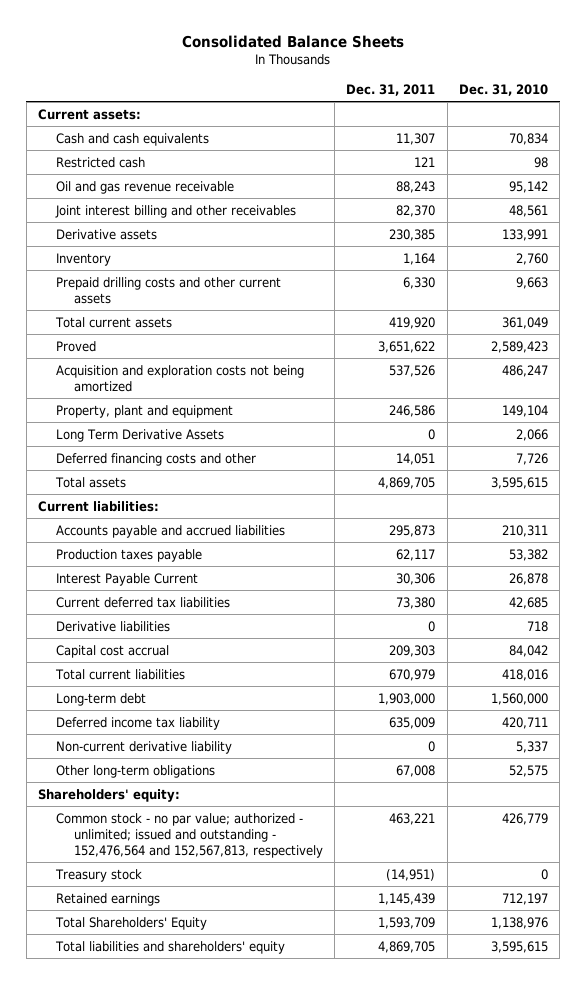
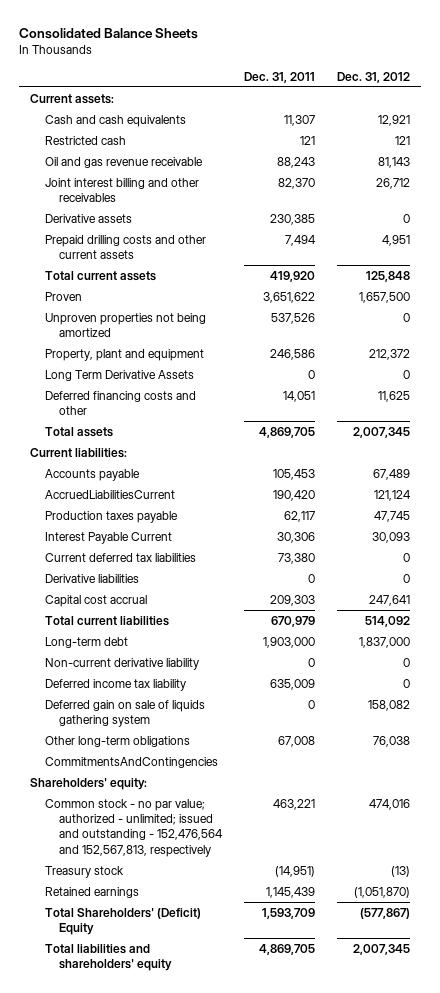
[458,83,548,96] Dec. 31, 2010 -> none
none -> [336,71,410,83] Dec. 31, 2012
[55,252,111,266] Inventory -> none
[403,276,436,289] 6,330 -> [284,234,316,246] 7,494
[55,340,96,352] Proved -> [44,291,82,301] Proven
[55,364,304,392] Acquisition and exploration costs not being amortized -> [44,312,206,338] Unproven properties not being amortized
[55,524,285,538] Accounts payable and accrued liabilities -> none
none -> [44,468,140,481] Accounts payable
none -> [44,489,175,499] AccruedLiabilitiesCurrent
[55,716,220,730] Deferred income tax liability -> [44,678,186,691] Deferred income tax liability
none -> [44,699,205,728] Deferred gain on sale of liquids gathering system
none -> [44,756,218,768] CommitmentsAndContingencies
[54,916,207,930] Total Shareholders' Equity -> [44,907,201,936] Total Shareholders' (Deficit) Equity

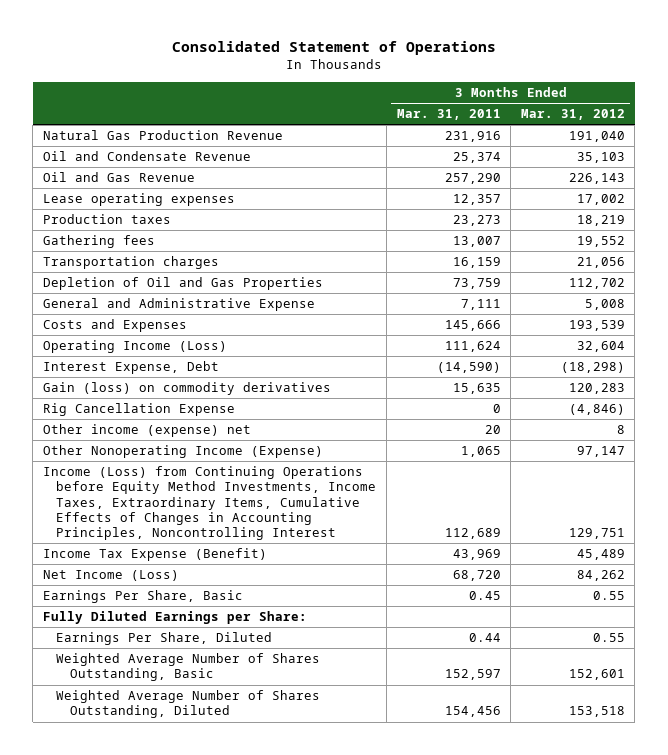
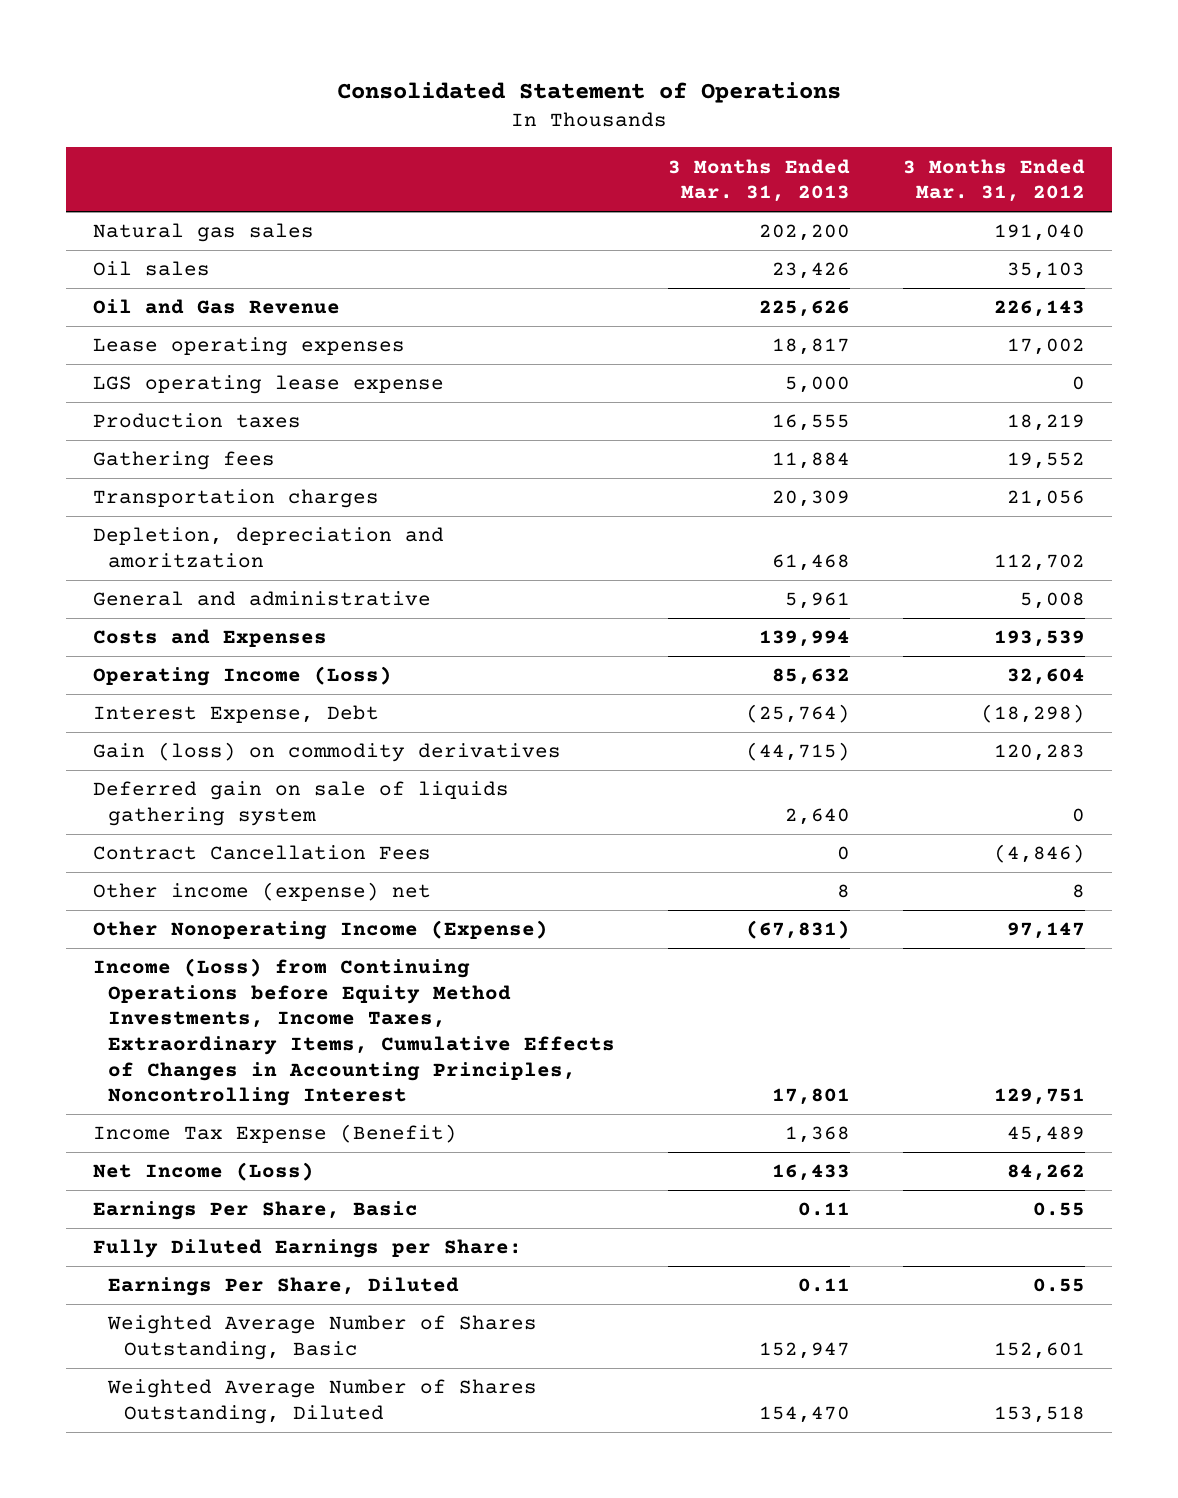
[396,109,501,121] Mar. 31, 2011 -> none
none -> [668,158,851,203] 3 Months Ended Mar. 31, 2013
[42,130,283,141] Natural Gas Production Revenue -> [92,223,314,243] Natural gas sales
[42,151,251,162] Oil and Condensate Revenue -> [92,261,210,277] Oil sales
none -> [92,375,444,395] LGS operating lease expense
[42,277,323,291] Depletion of Oil and Gas Properties -> [92,527,444,568] Depletion, depreciation and amoritzation
[42,298,315,312] General and Administrative Expense -> [92,591,431,607] General and administrative
none -> [92,781,509,826] Deferred gain on sale of liquids gathering system
[42,403,235,417] Rig Cancellation Expense -> [92,845,431,861] Contract Cancellation Fees

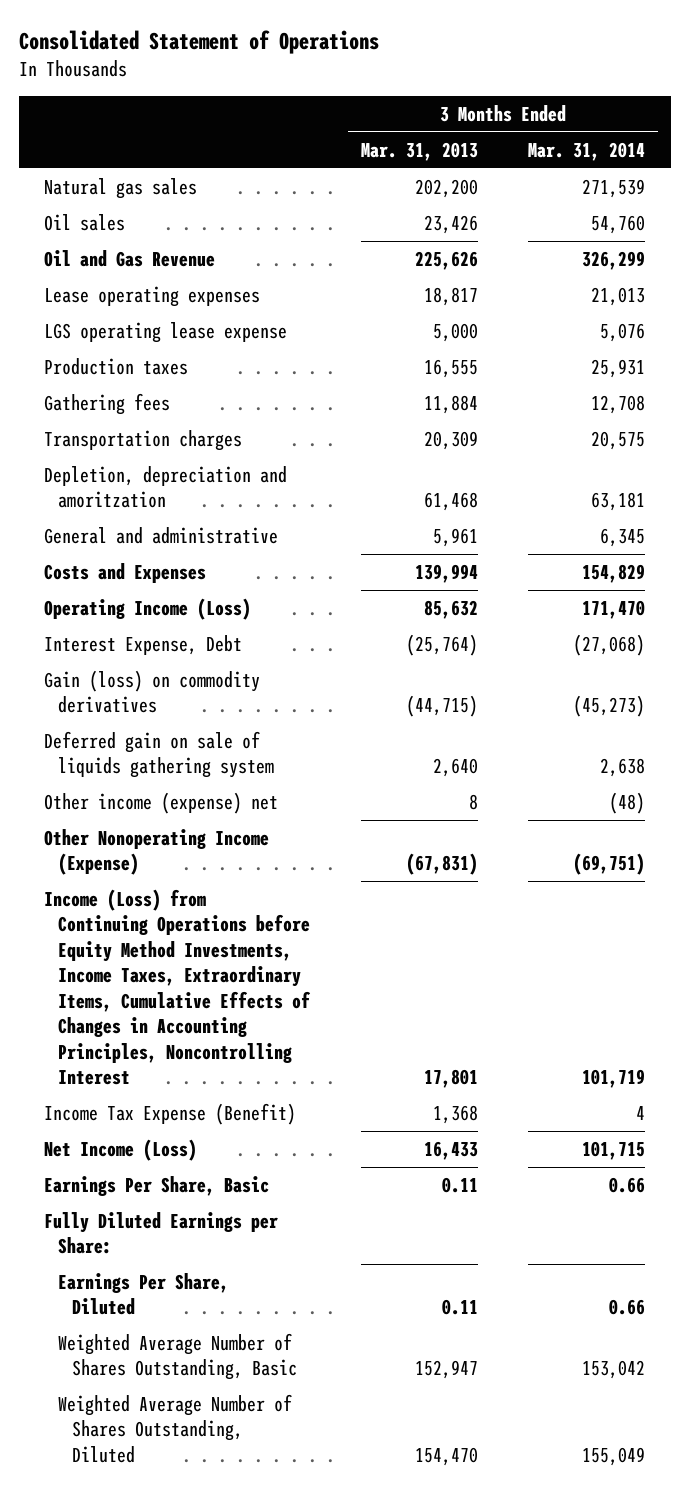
[903,158,1086,203] 3 Months Ended Mar. 31, 2012 -> none
none -> [528,141,646,161] Mar. 31, 2014
[92,845,431,861] Contract Cancellation Fees -> none

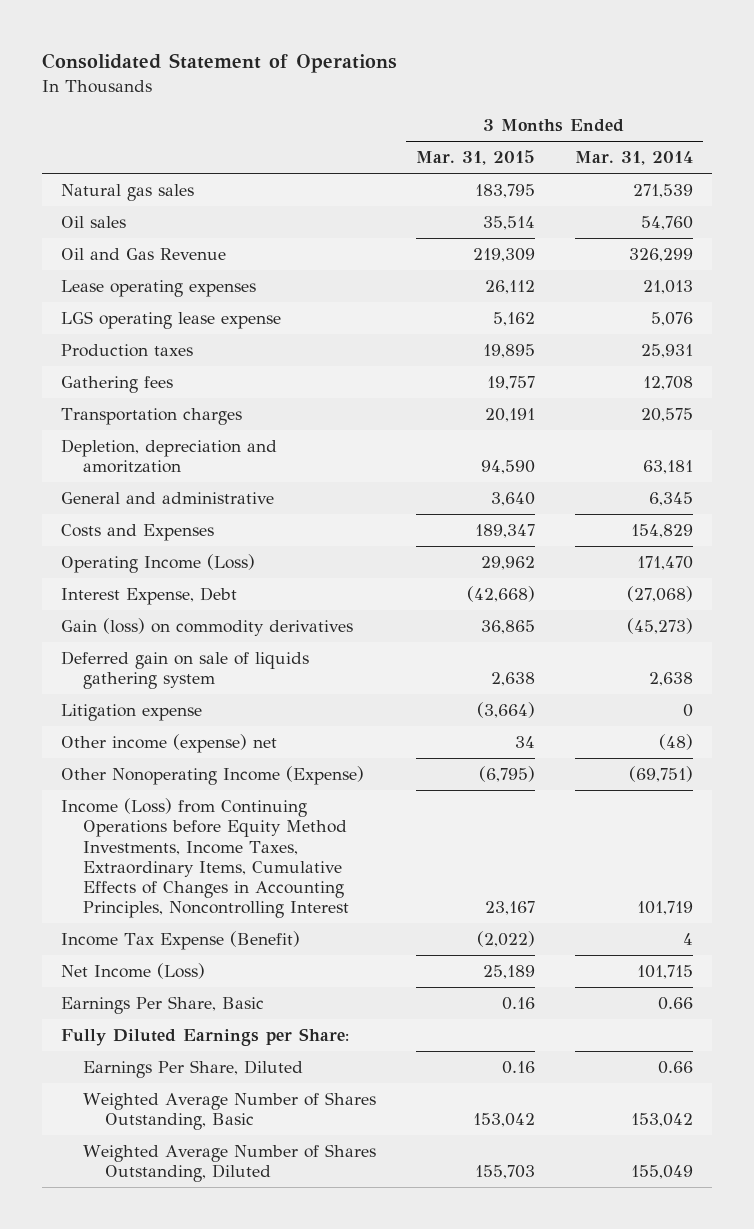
[360,141,478,161] Mar. 31, 2013 -> none
none -> [416,150,536,166] Mar. 31, 2015
none -> [61,704,203,722] Litigation expense

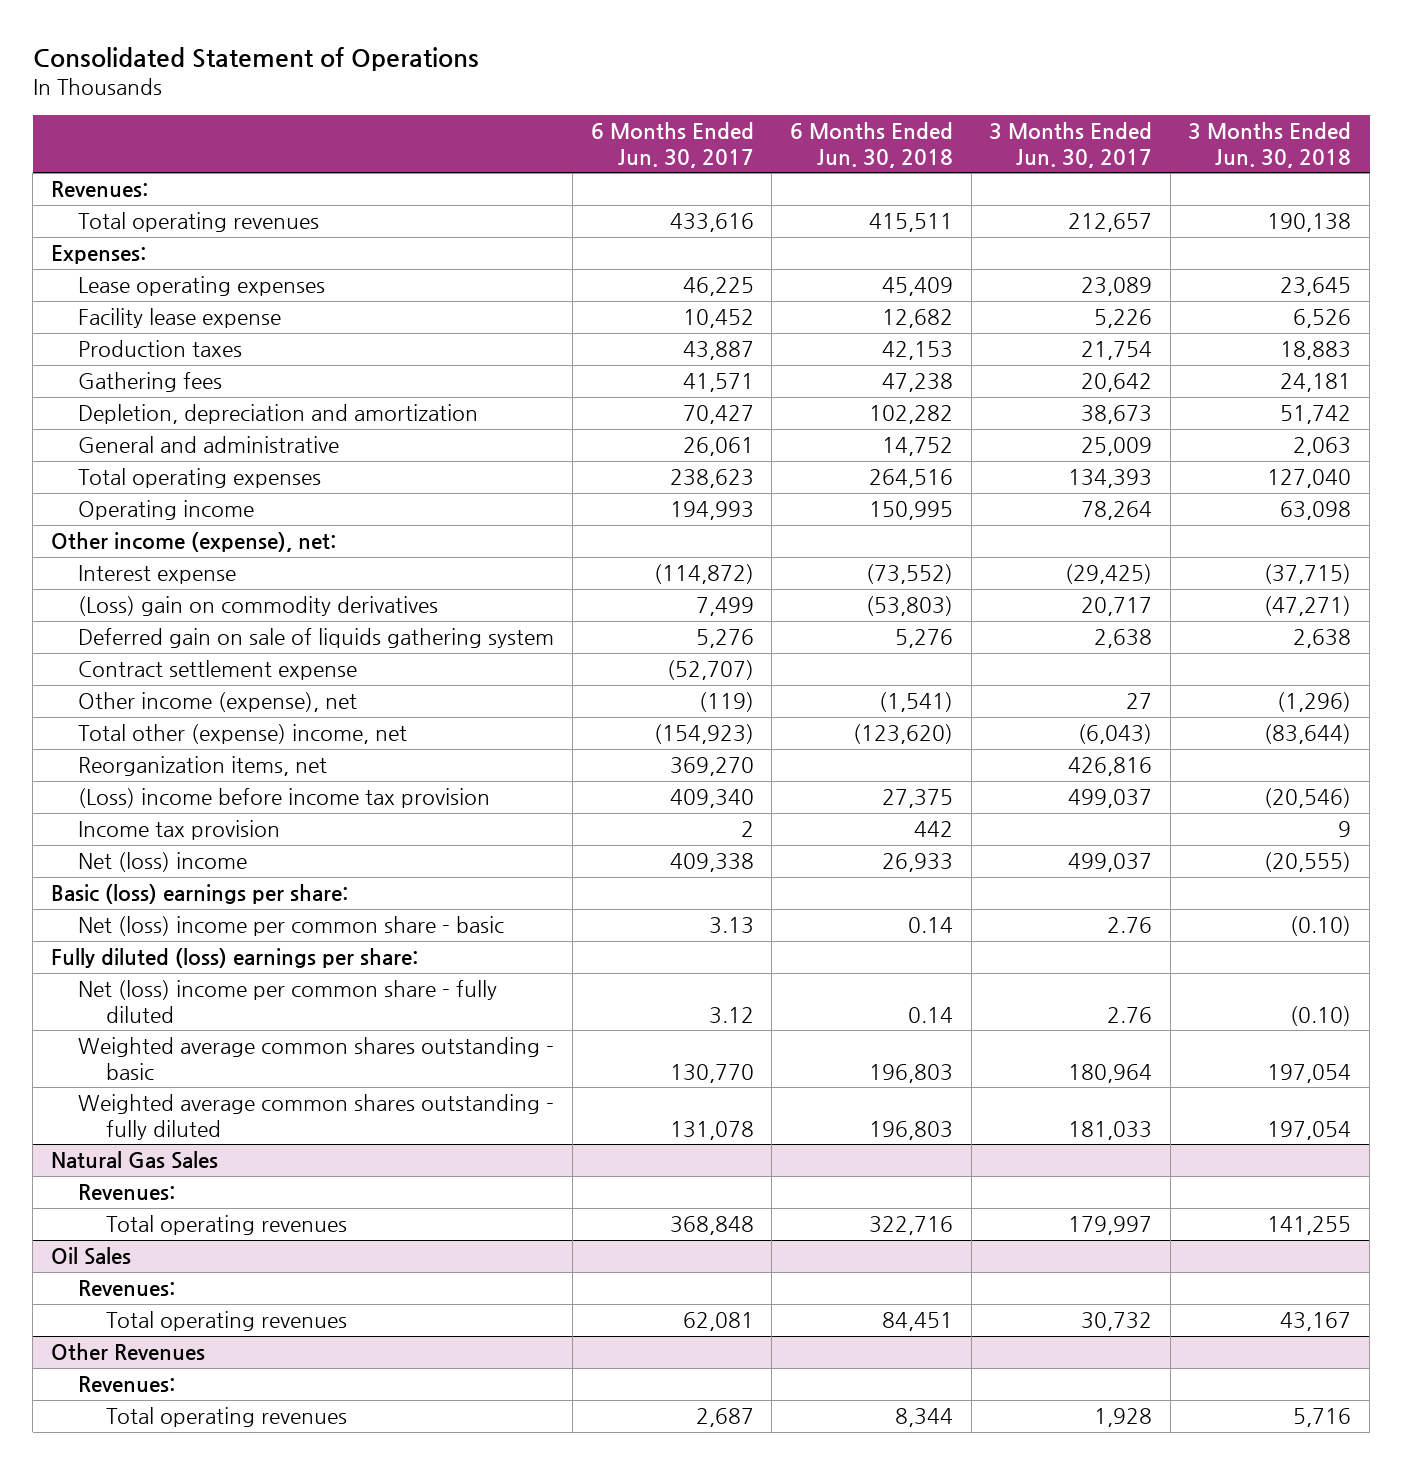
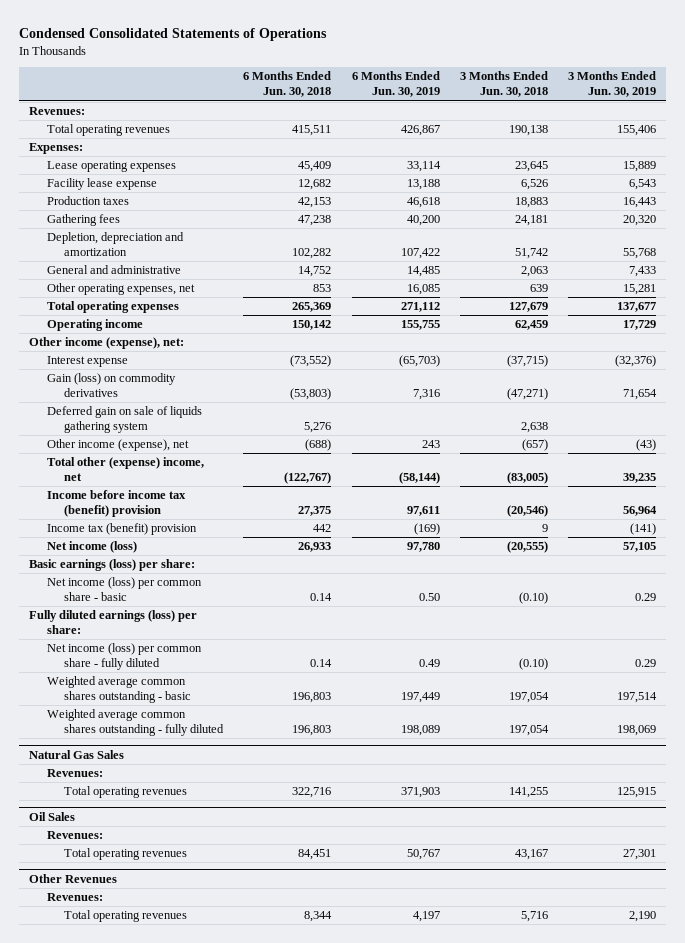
[32,46,479,71] Consolidated Statement of Operations -> [18,28,327,42] Condensed Consolidated Statements of Operations
[590,122,754,168] 6 Months Ended Jun. 30, 2017 -> none
[989,122,1153,168] 3 Months Ended Jun. 30, 2017 -> none
none -> [351,71,440,98] 6 Months Ended Jun. 30, 2019
none -> [567,71,656,98] 3 Months Ended Jun. 30, 2019
none -> [46,283,195,296] Other operating expenses, net
[868,469,953,489] 264,516 -> [292,302,332,313] 265,369
[1267,469,1352,489] 127,040 -> [508,302,548,313] 127,679
[868,501,953,521] 150,995 -> [292,320,332,331] 150,142
[1280,501,1352,521] 63,098 -> [514,320,548,331] 62,459
[78,596,439,617] (Loss) gain on commodity derivatives -> [46,373,176,398] Gain (loss) on commodity derivatives
[78,660,358,681] Contract settlement expense -> none
[78,756,328,777] Reorganization items, net -> none
[878,692,953,713] (1,541) -> [305,439,332,452] (688)
[1277,692,1352,713] (1,296) -> [521,439,548,452] (657)
[852,724,953,745] (123,620) -> [284,472,332,485] (122,767)
[1264,724,1352,745] (83,644) -> [506,472,548,485] (83,005)
[78,788,491,809] (Loss) income before income tax provision -> [46,490,186,518] Income before income tax (benefit) provision
[78,820,281,841] Income tax provision -> [46,523,197,536] Income tax (benefit) provision
[78,852,248,873] Net (loss) income -> [46,541,137,554] Net income (loss)
[50,884,348,905] Basic (loss) earnings per share: -> [28,559,195,572] Basic earnings (loss) per share:
[78,916,505,937] Net (loss) income per common share - basic -> [46,577,202,602] Net income (loss) per common share - basic
[50,948,418,969] Fully diluted (loss) earnings per share: -> [28,610,197,635] Fully diluted earnings (loss) per share:
[78,980,498,1023] Net (loss) income per common share - fully diluted -> [46,643,202,671] Net income (loss) per common share - fully diluted

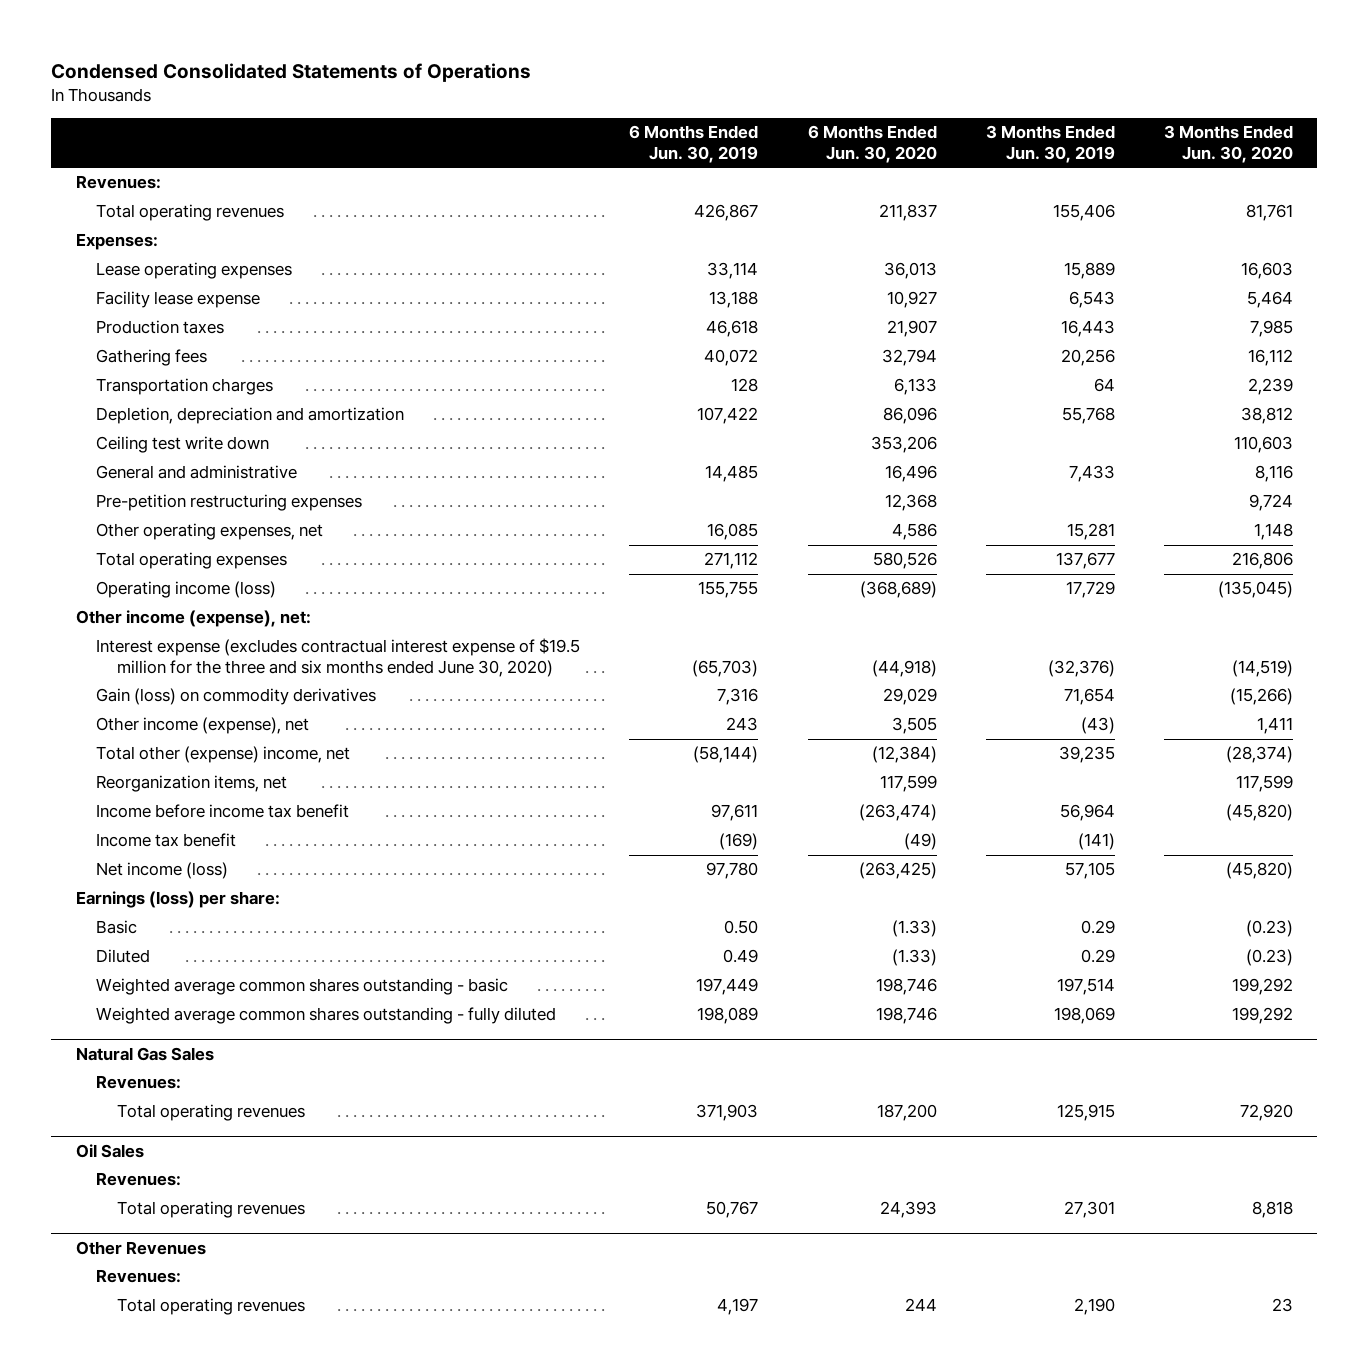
[243,71,332,98] 6 Months Ended Jun. 30, 2018 -> none
[459,71,548,98] 3 Months Ended Jun. 30, 2018 -> none
none -> [807,125,937,164] 6 Months Ended Jun. 30, 2020
none -> [1163,125,1293,164] 3 Months Ended Jun. 30, 2020
[406,215,440,227] 40,200 -> [704,349,759,367] 40,072
[622,215,656,227] 20,320 -> [1060,349,1115,367] 20,256
none -> [96,378,274,396] Transportation charges
none -> [96,436,270,454] Ceiling test write down
none -> [96,494,363,512] Pre-petition restructuring expenses
[46,319,143,332] Operating income -> [96,581,277,599] Operating income (loss)
[46,356,128,368] Interest expense -> [96,638,581,678] Interest expense (excludes contractual interest expense of $19.5 million for the three and six months ended June 30, 2020)
[46,406,202,434] Deferred gain on sale of liquids gathering system -> none
none -> [96,775,288,793] Reorganization items, net
[46,490,186,518] Income before income tax (benefit) provision -> [96,804,350,819] Income before income tax benefit
[46,523,197,536] Income tax (benefit) provision -> [96,833,237,848] Income tax benefit
[28,610,197,635] Fully diluted earnings (loss) per share: -> none
[28,559,195,572] Basic earnings (loss) per share: -> [75,891,280,909] Earnings (loss) per share:
[46,577,202,602] Net income (loss) per common share - basic -> [96,920,138,935] Basic
[46,643,202,671] Net income (loss) per common share - fully diluted -> [96,949,151,964] Diluted

